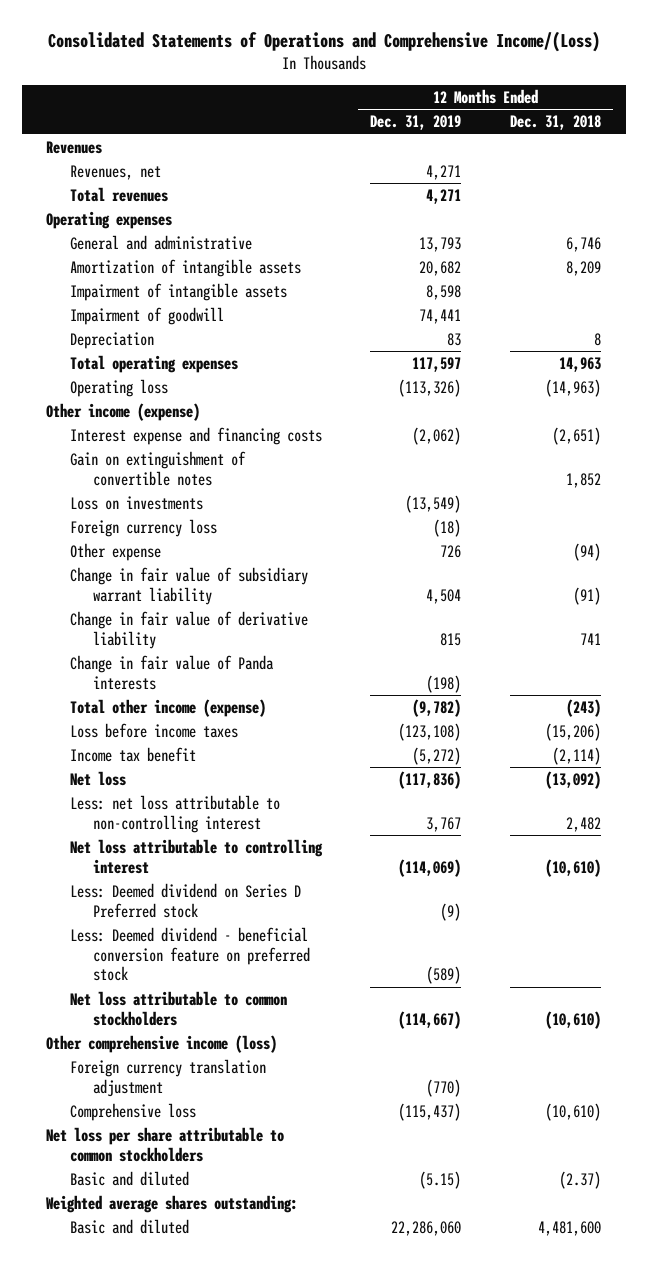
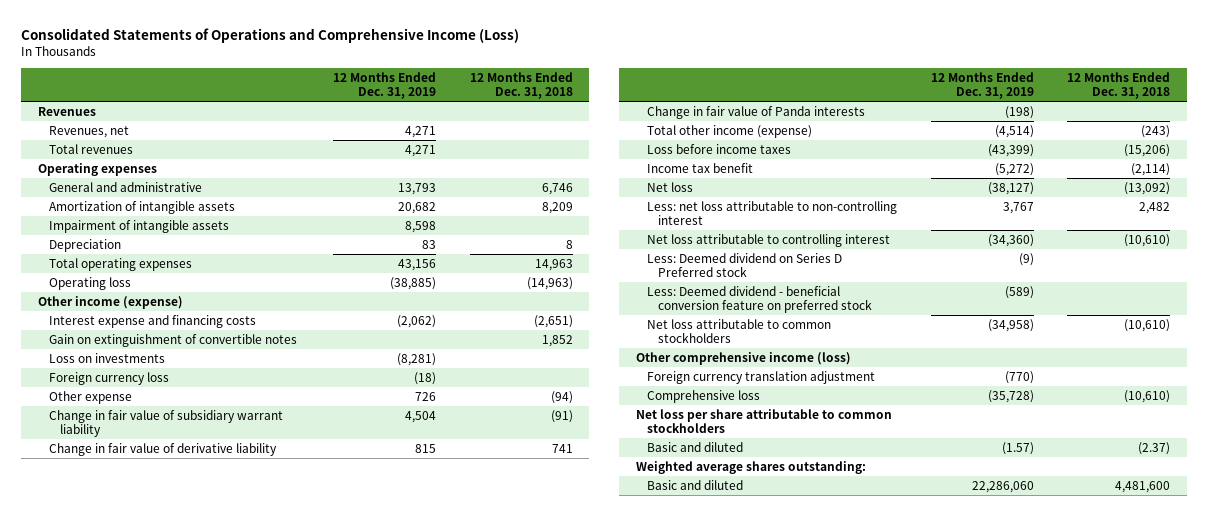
[47,30,600,52] Consolidated Statements of Operations and Comprehensive Income/(Loss) -> [21,27,520,43] Consolidated Statements of Operations and Comprehensive Income (Loss)
[69,306,224,325] Impairment of goodwill -> none
[412,356,462,372] 117,597 -> [397,259,436,272] 43,156
[398,378,462,397] (113,326) -> [389,277,436,291] (38,885)
[405,494,462,513] (13,549) -> [396,353,436,367] (8,281)
[412,698,462,717] (9,782) -> [994,125,1034,139] (4,514)
[398,722,462,741] (123,108) -> [987,144,1034,158] (43,399)
[398,770,462,789] (117,836) -> [987,182,1034,196] (38,127)
[398,858,462,877] (114,069) -> [987,234,1034,248] (34,360)
[398,1010,462,1029] (114,667) -> [987,319,1034,333] (34,958)
[398,1102,462,1121] (115,437) -> [987,390,1034,404] (35,728)
[419,1170,462,1189] (5.15) -> [1001,442,1034,456] (1.57)

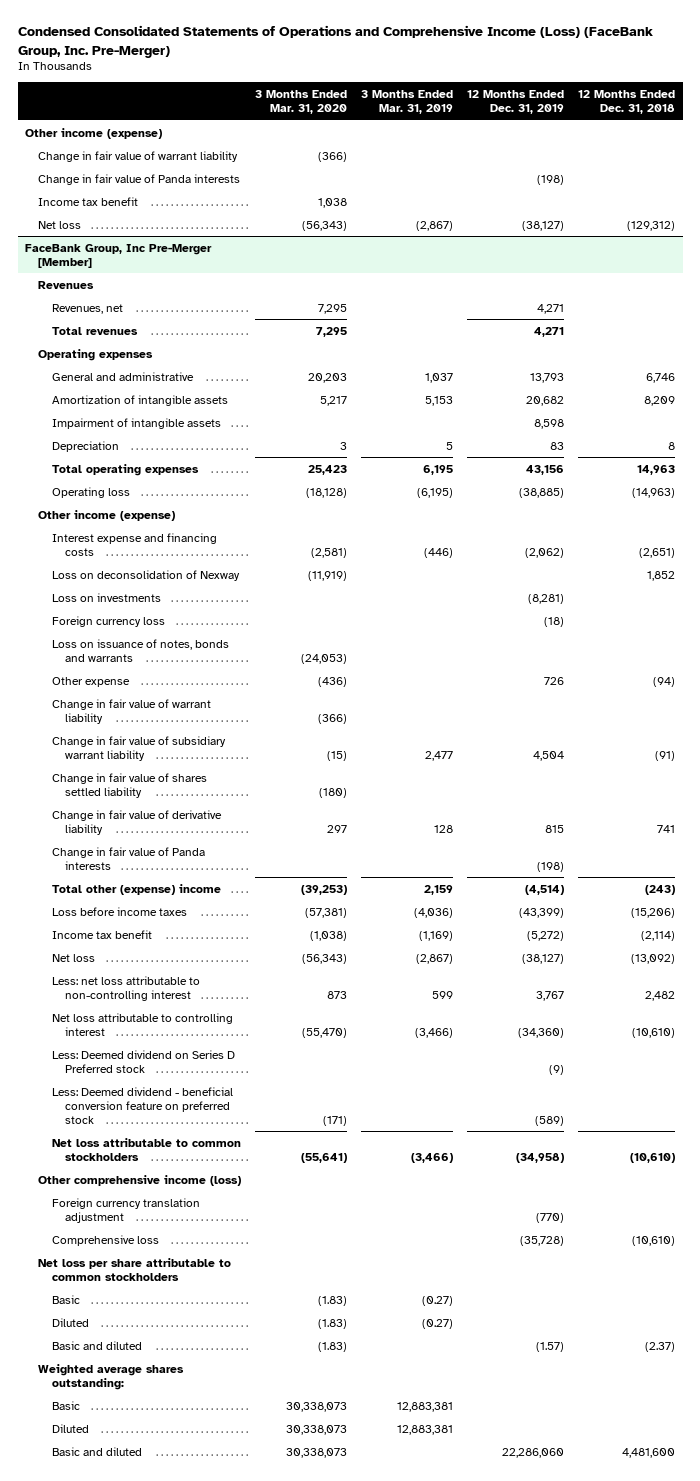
[21,27,520,43] Consolidated Statements of Operations and Comprehensive Income (Loss) -> [17,25,653,58] Condensed Consolidated Statements of Operations and Comprehensive Income (Loss) (FaceBank Group, Inc. Pre-Merger)
none -> [255,89,348,115] 3 Months Ended Mar. 31, 2020
none -> [361,89,454,115] 3 Months Ended Mar. 31, 2019
none -> [24,127,162,139] Other income (expense)
none -> [38,150,239,162] Change in fair value of warrant liability
none -> [38,173,241,185] Change in fair value of Panda interests
none -> [38,196,139,206] Income tax benefit
none -> [38,220,82,229] Net loss
none -> [24,243,212,268] FaceBank Group, Inc Pre-Merger [Member]
[49,334,298,348] Gain on extinguishment of convertible notes -> [51,569,240,581] Loss on deconsolidation of Nexway
none -> [51,638,229,662] Loss on issuance of notes, bonds and warrants
none -> [51,698,211,724] Change in fair value of warrant liability
none -> [51,772,207,798] Change in fair value of shares settled liability
[647,125,813,139] Total other income (expense) -> [51,883,221,895] Total other (expense) income
none -> [51,1294,80,1304] Basic
none -> [51,1317,89,1327] Diluted
none -> [51,1400,80,1410] Basic
none -> [51,1423,89,1433] Diluted

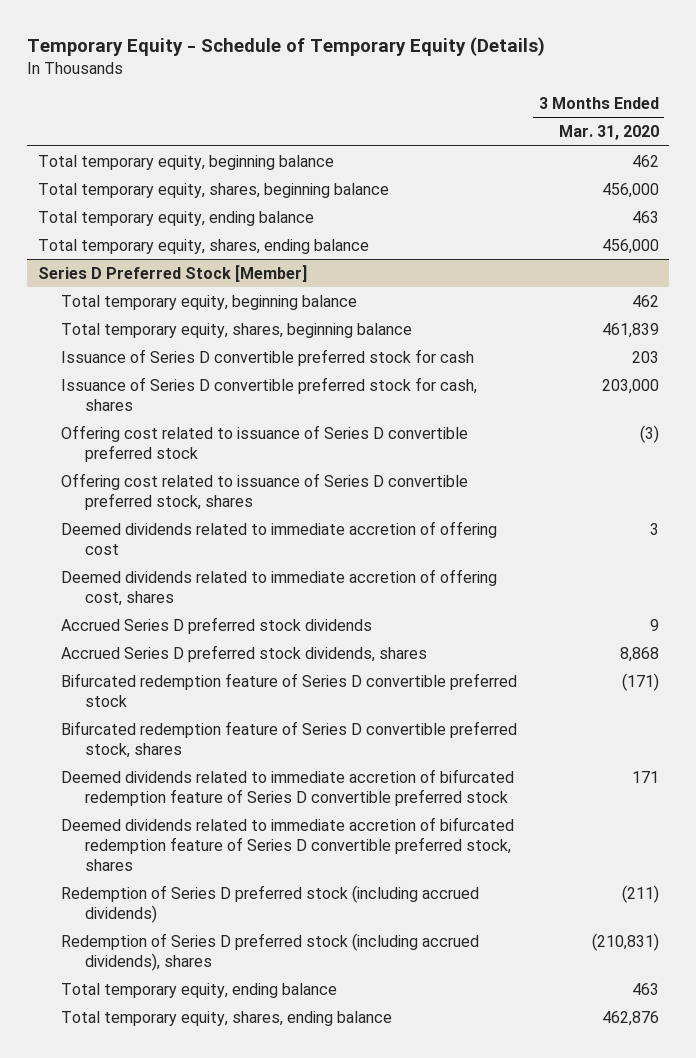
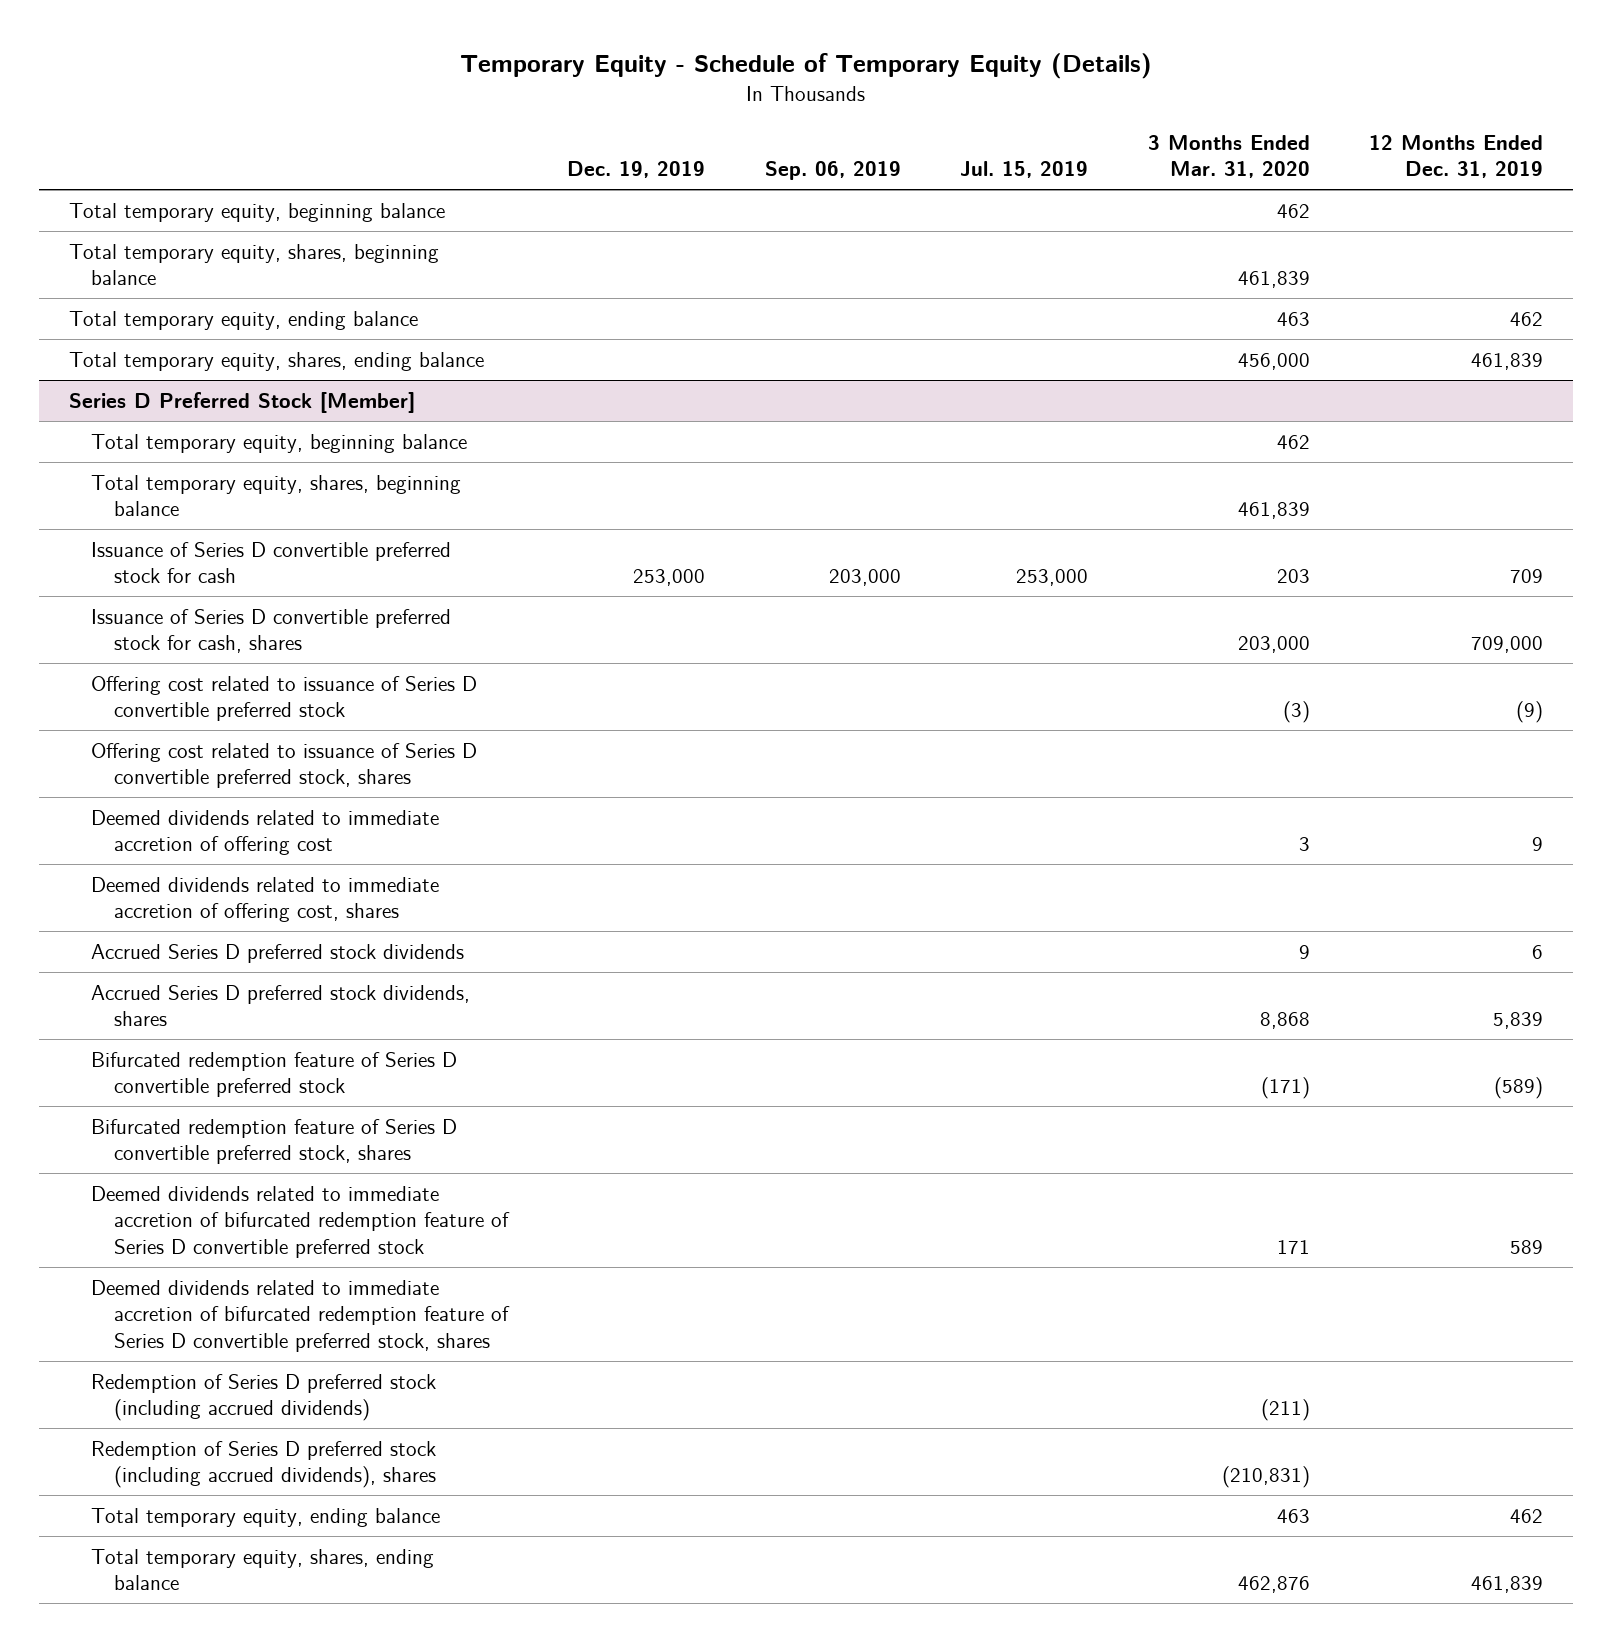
none -> [567,161,706,179] Dec. 19, 2019
none -> [764,161,901,181] Sep. 06, 2019
none -> [960,161,1089,179] Jul. 15, 2019
none -> [1369,135,1544,179] 12 Months Ended Dec. 31, 2019
[601,182,659,198] 456,000 -> [1237,271,1310,289] 461,839

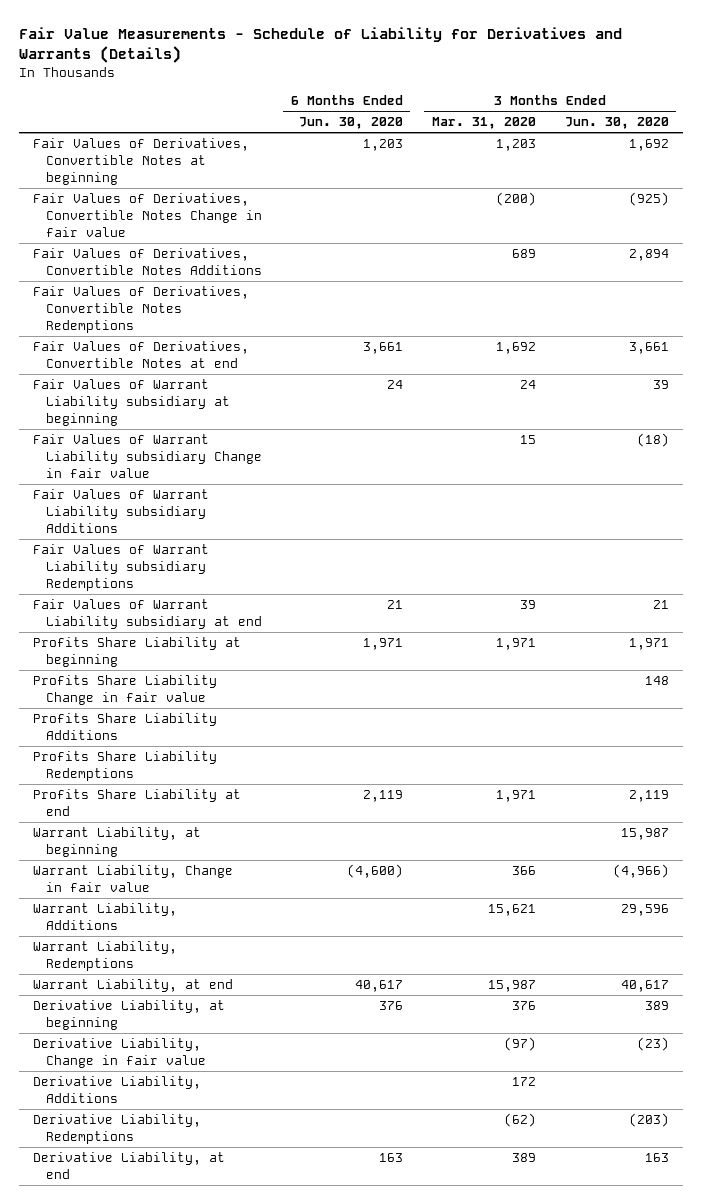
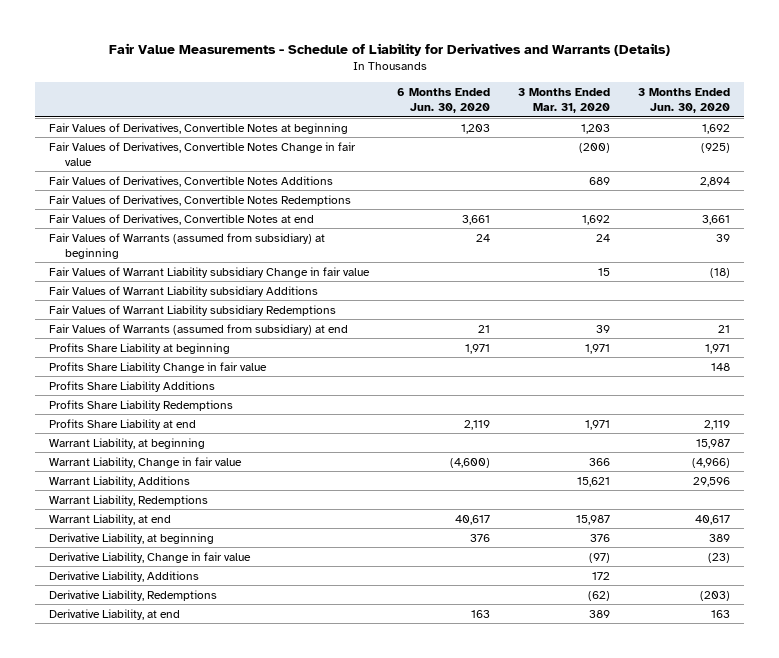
[33,379,230,426] Fair Values of Warrant Liability subsidiary at beginning -> [49,232,326,259] Fair Values of Warrants (assumed from subsidiary) at beginning
[33,599,262,629] Fair Values of Warrant Liability subsidiary at end -> [49,323,349,335] Fair Values of Warrants (assumed from subsidiary) at end

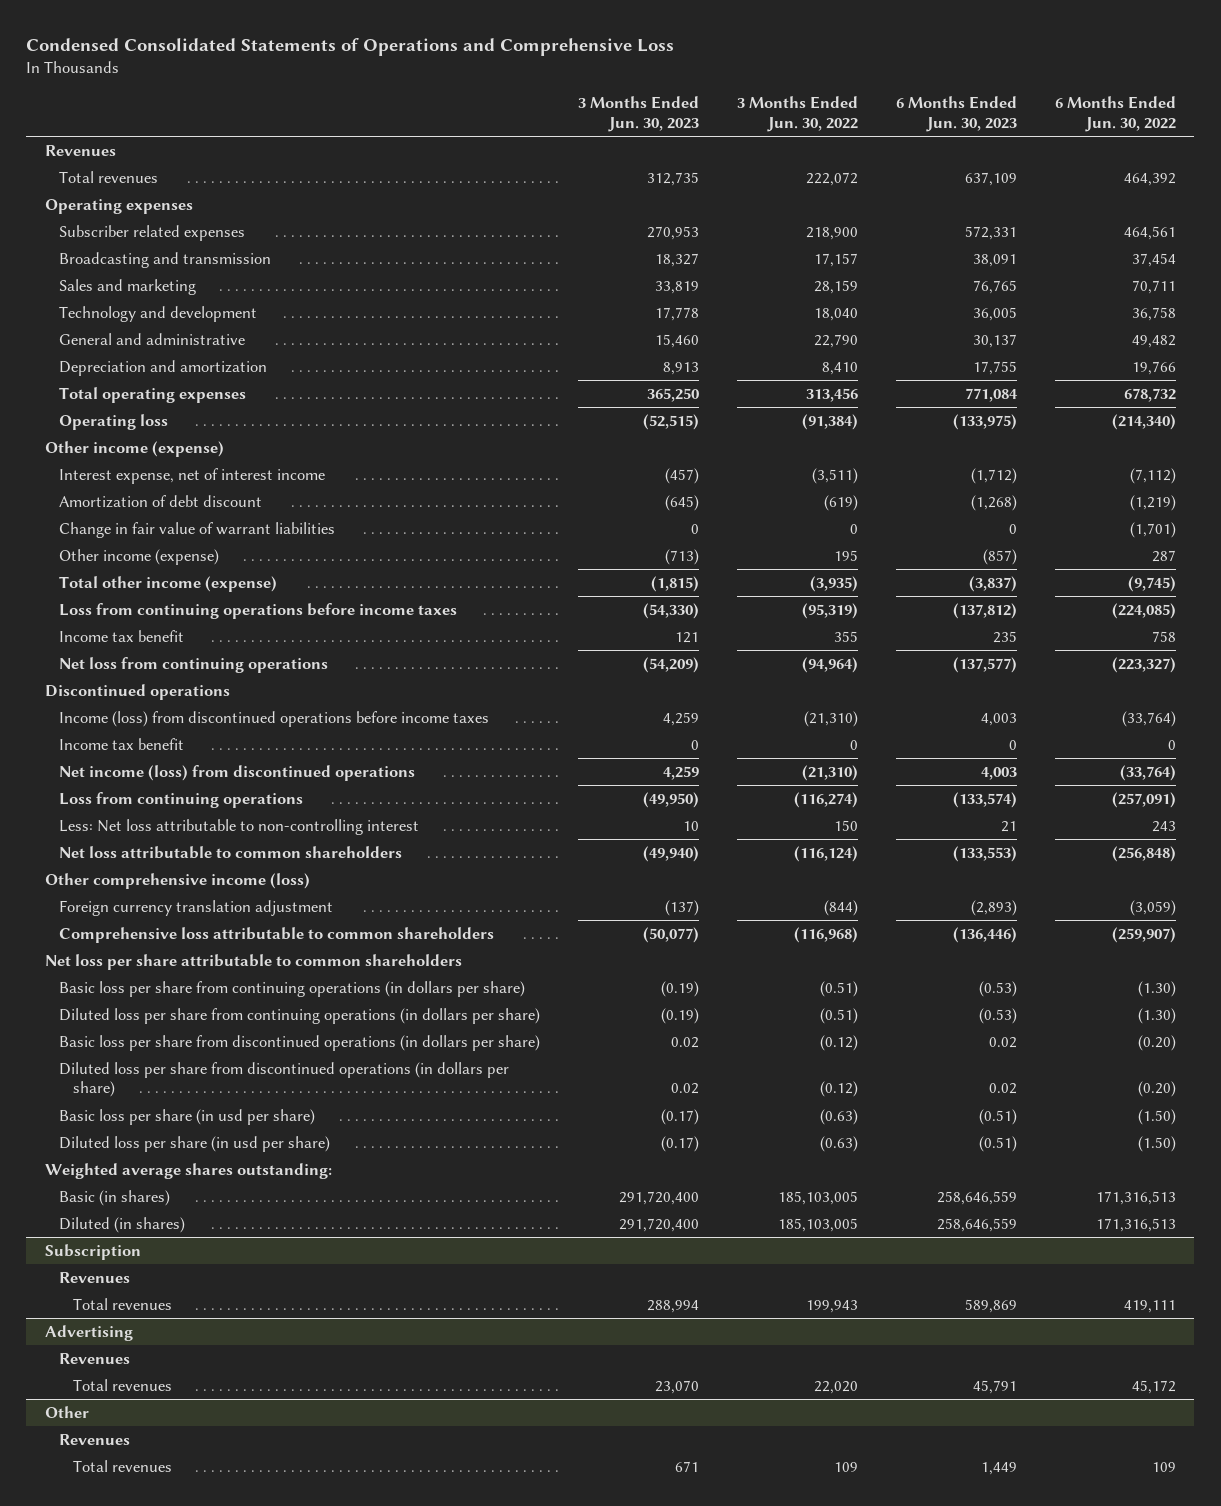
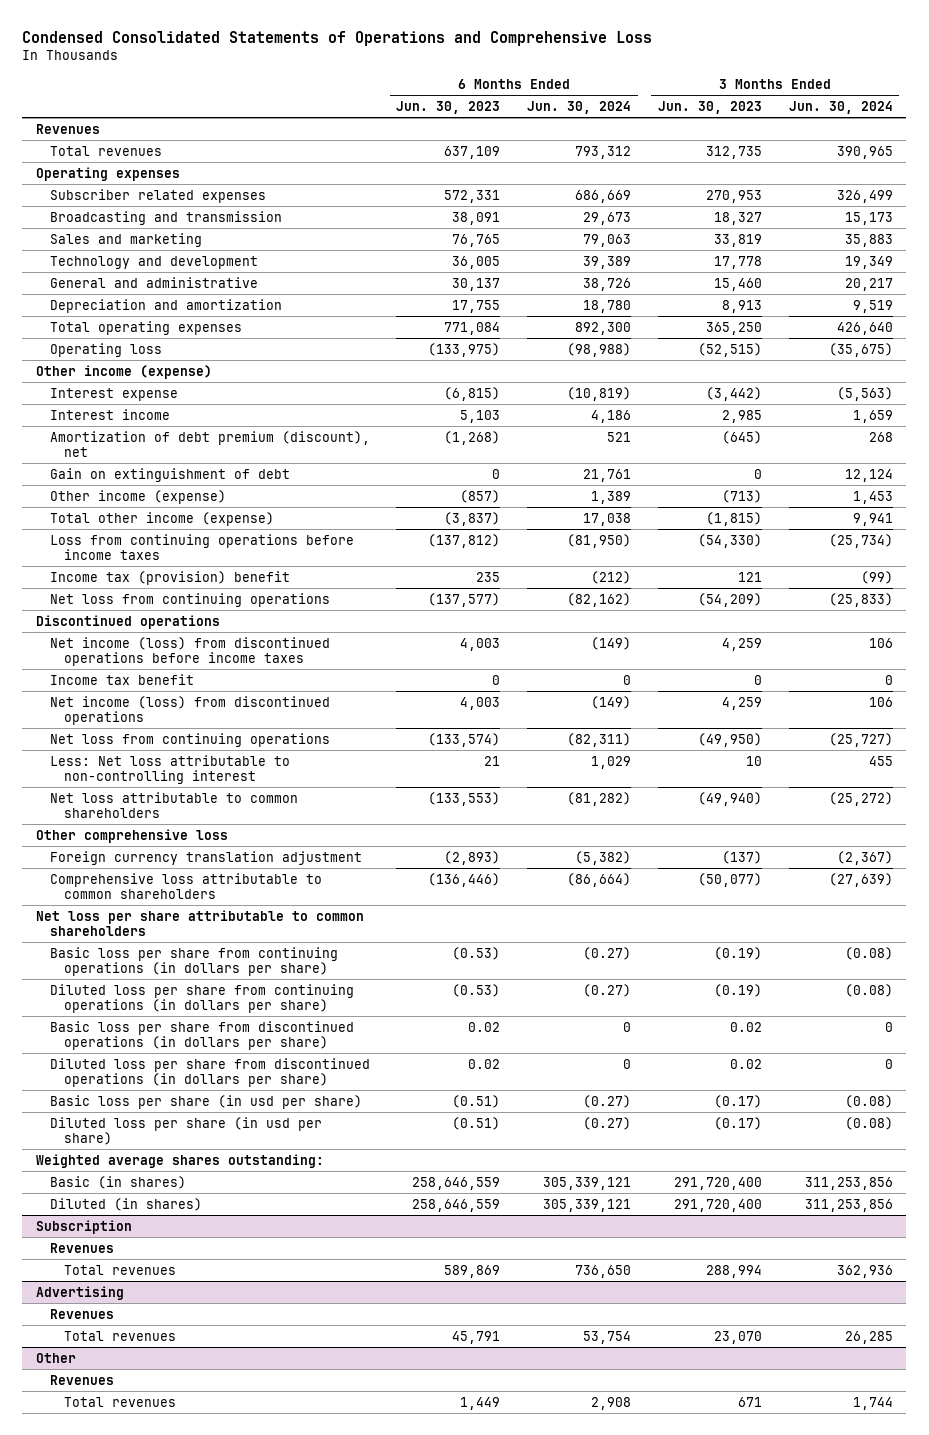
[736,96,858,132] 3 Months Ended Jun. 30, 2022 -> none
[1054,96,1176,132] 6 Months Ended Jun. 30, 2022 -> none
none -> [527,100,632,114] Jun. 30, 2024
none -> [788,100,893,114] Jun. 30, 2024
[58,467,325,484] Interest expense, net of interest income -> none
[58,521,335,538] Change in fair value of warrant liabilities -> none
none -> [49,387,178,401] Interest expense
none -> [49,408,170,420] Interest income
[58,494,262,508] Amortization of debt discount -> [49,430,370,457] Amortization of debt premium (discount), net
none -> [49,467,290,482] Gain on extinguishment of debt
[58,629,184,642] Income tax benefit -> [49,570,290,585] Income tax (provision) benefit
[58,710,489,727] Income (loss) from discontinued operations before income taxes -> [49,636,330,666] Net income (loss) from discontinued operations before income taxes
[58,791,303,808] Loss from continuing operations -> [49,732,330,747] Net loss from continuing operations
[45,872,311,889] Other comprehensive income (loss) -> [35,828,228,843] Other comprehensive loss

